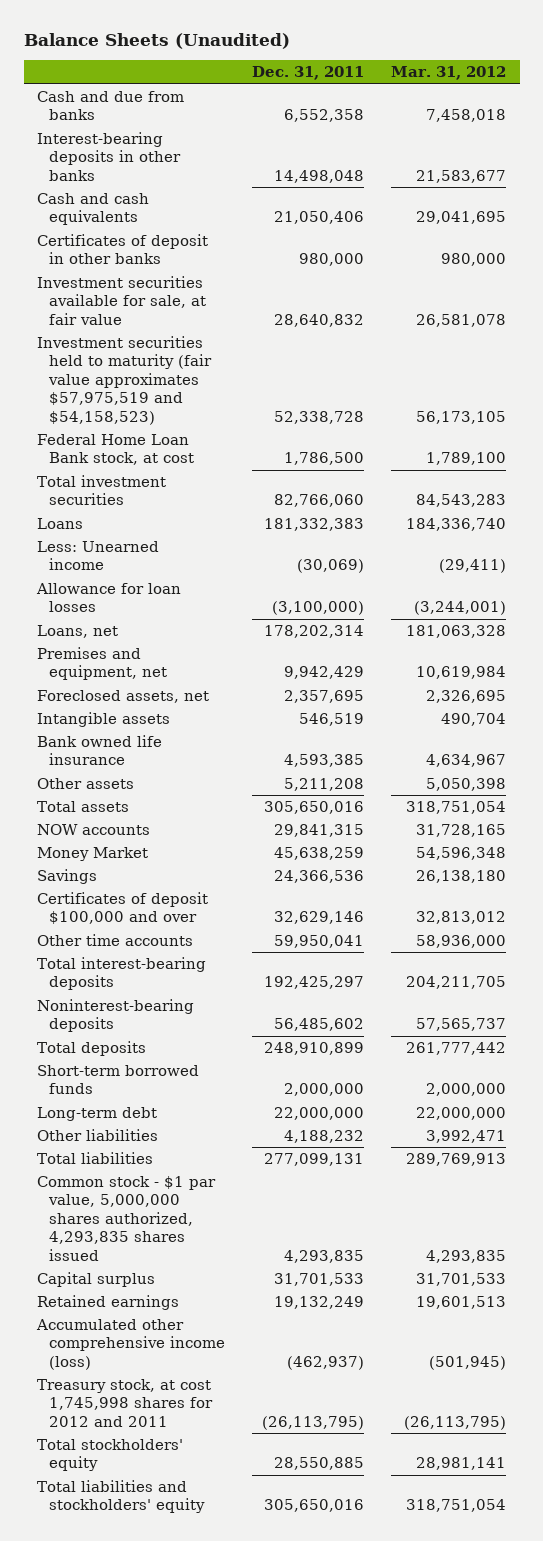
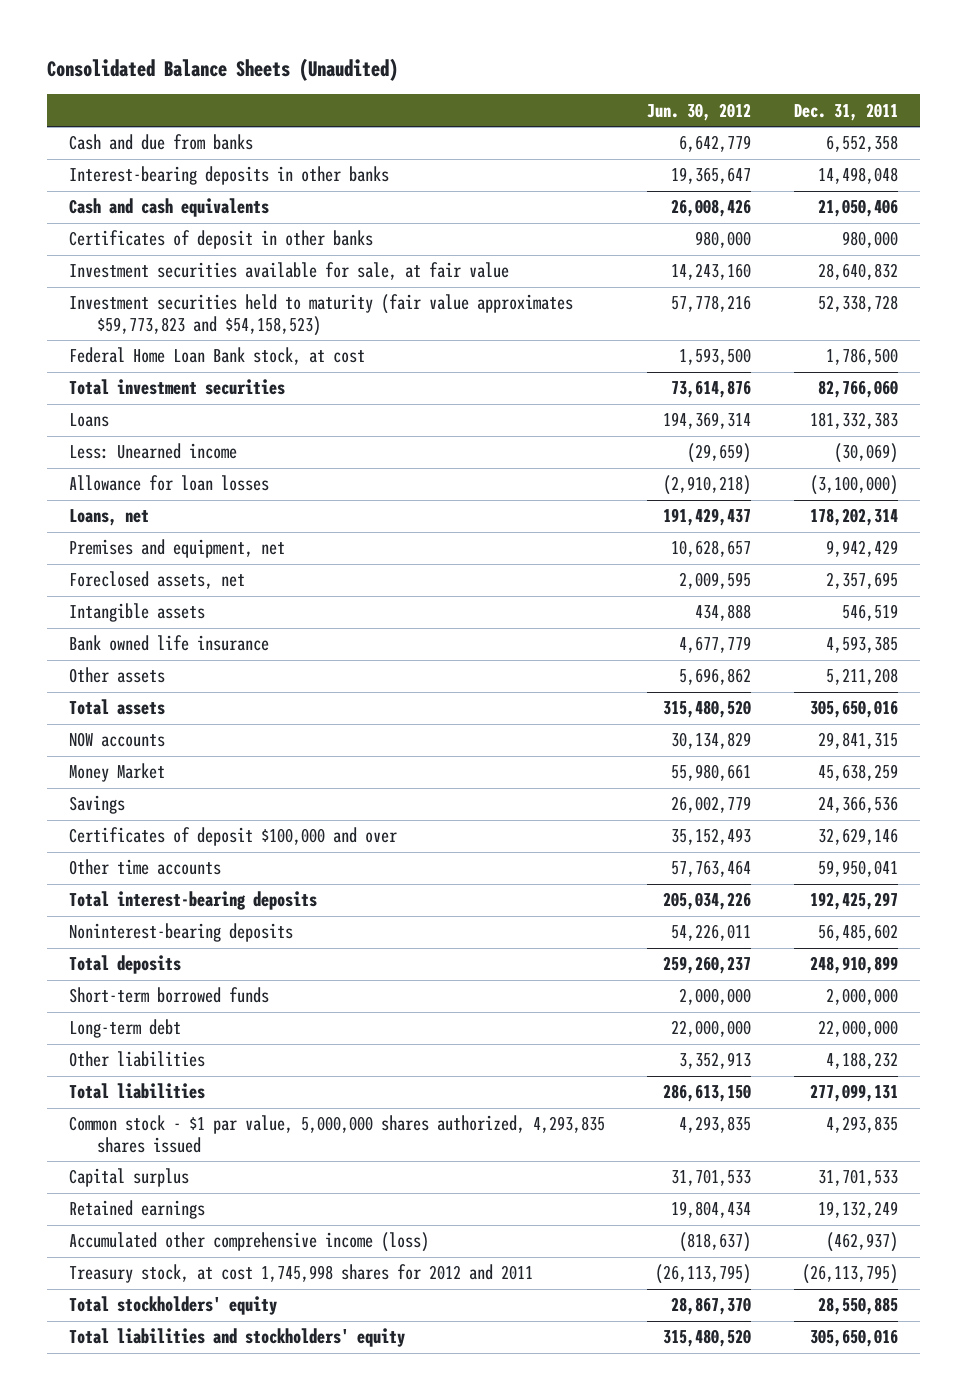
[23,32,290,49] Balance Sheets (Unaudited) -> [47,57,399,81] Consolidated Balance Sheets (Unaudited)
[391,66,507,81] Mar. 31, 2012 -> none
none -> [647,102,752,121] Jun. 30, 2012
[36,335,213,425] Investment securities held to maturity (fair value approximates $57,975,519 and $54,158,523) -> [68,294,573,336] Investment securities held to maturity (fair value approximates $59,773,823 and $54,158,523)

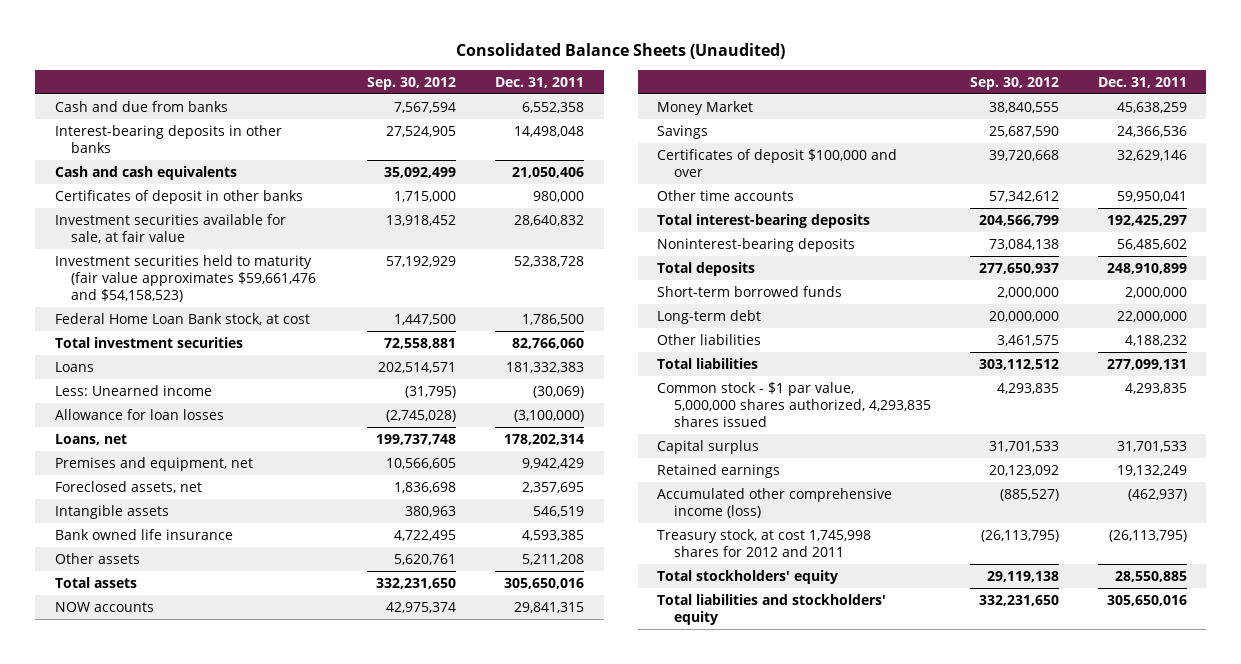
[647,102,752,121] Jun. 30, 2012 -> none
none -> [367,76,457,90] Sep. 30, 2012
[68,294,573,336] Investment securities held to maturity (fair value approximates $59,773,823 and $54,158,523) -> [54,254,317,302] Investment securities held to maturity (fair value approximates $59,661,476 and $54,158,523)

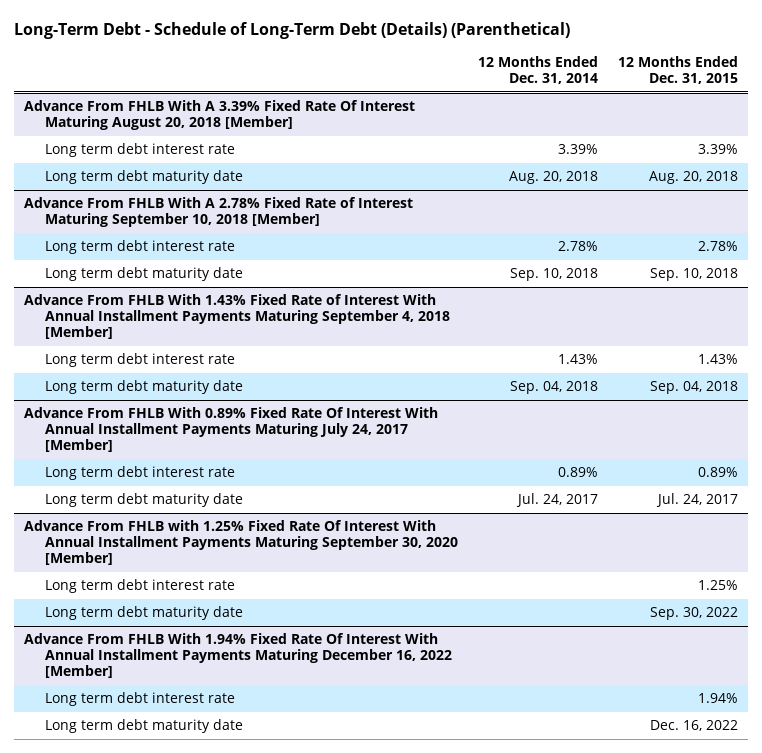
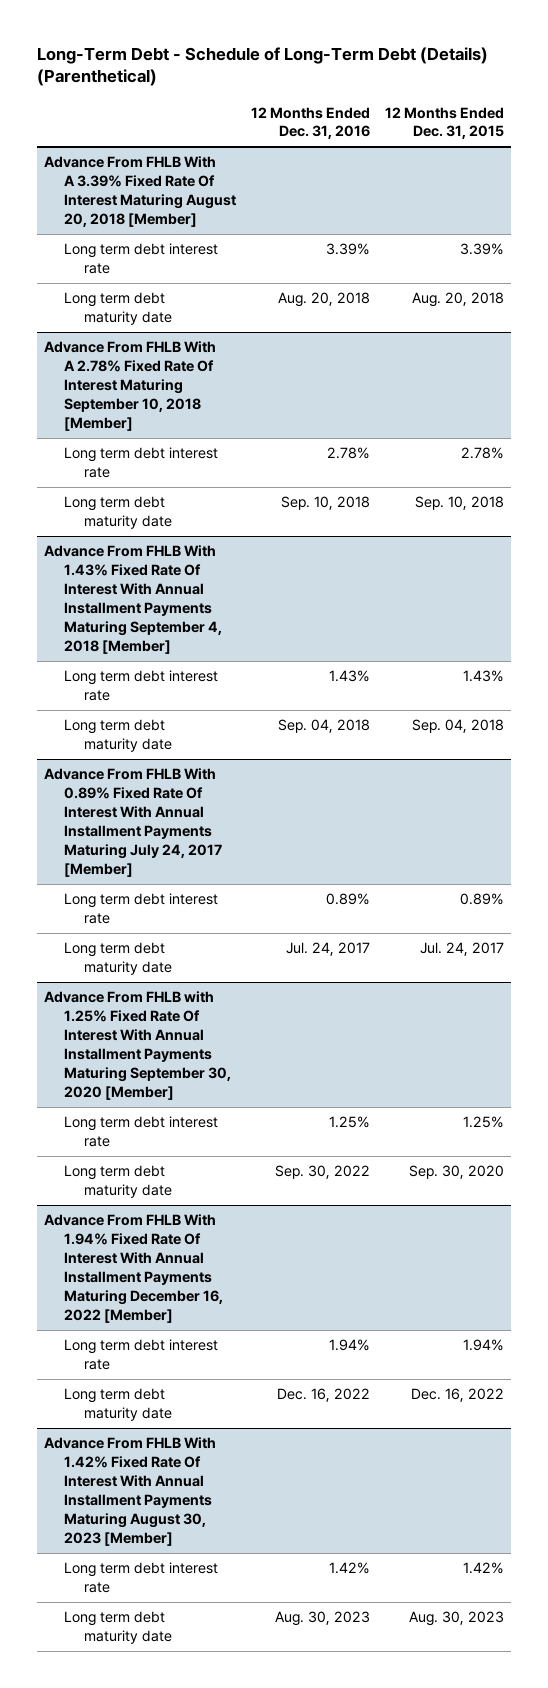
[477,55,598,84] 12 Months Ended Dec. 31, 2014 -> none
none -> [251,106,371,140] 12 Months Ended Dec. 31, 2016
[24,197,414,228] Advance From FHLB With A 2.78% Fixed Rate of Interest Maturing September 10, 2018 [Member] -> [44,341,217,431] Advance From FHLB With A 2.78% Fixed Rate Of Interest Maturing September 10, 2018 [Member]
[24,294,450,340] Advance From FHLB With 1.43% Fixed Rate of Interest With Annual Installment Payments Maturing September 4, 2018 [Member] -> [44,545,223,654] Advance From FHLB With 1.43% Fixed Rate Of Interest With Annual Installment Payments Maturing September 4, 2018 [Member]
[650,607,739,621] Sep. 30, 2022 -> [408,1165,504,1180] Sep. 30, 2020
none -> [44,1437,217,1546] Advance From FHLB With 1.42% Fixed Rate Of Interest With Annual Installment Payments Maturing August 30, 2023 [Member]
none -> [64,1562,219,1594] Long term debt interest rate
none -> [64,1611,173,1645] Long term debt maturity date

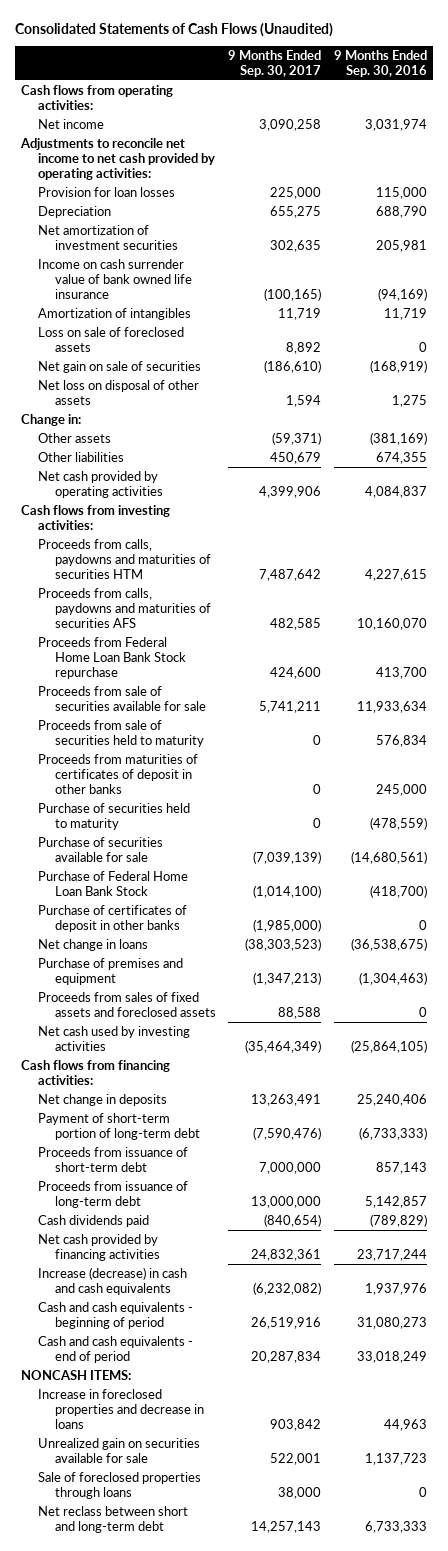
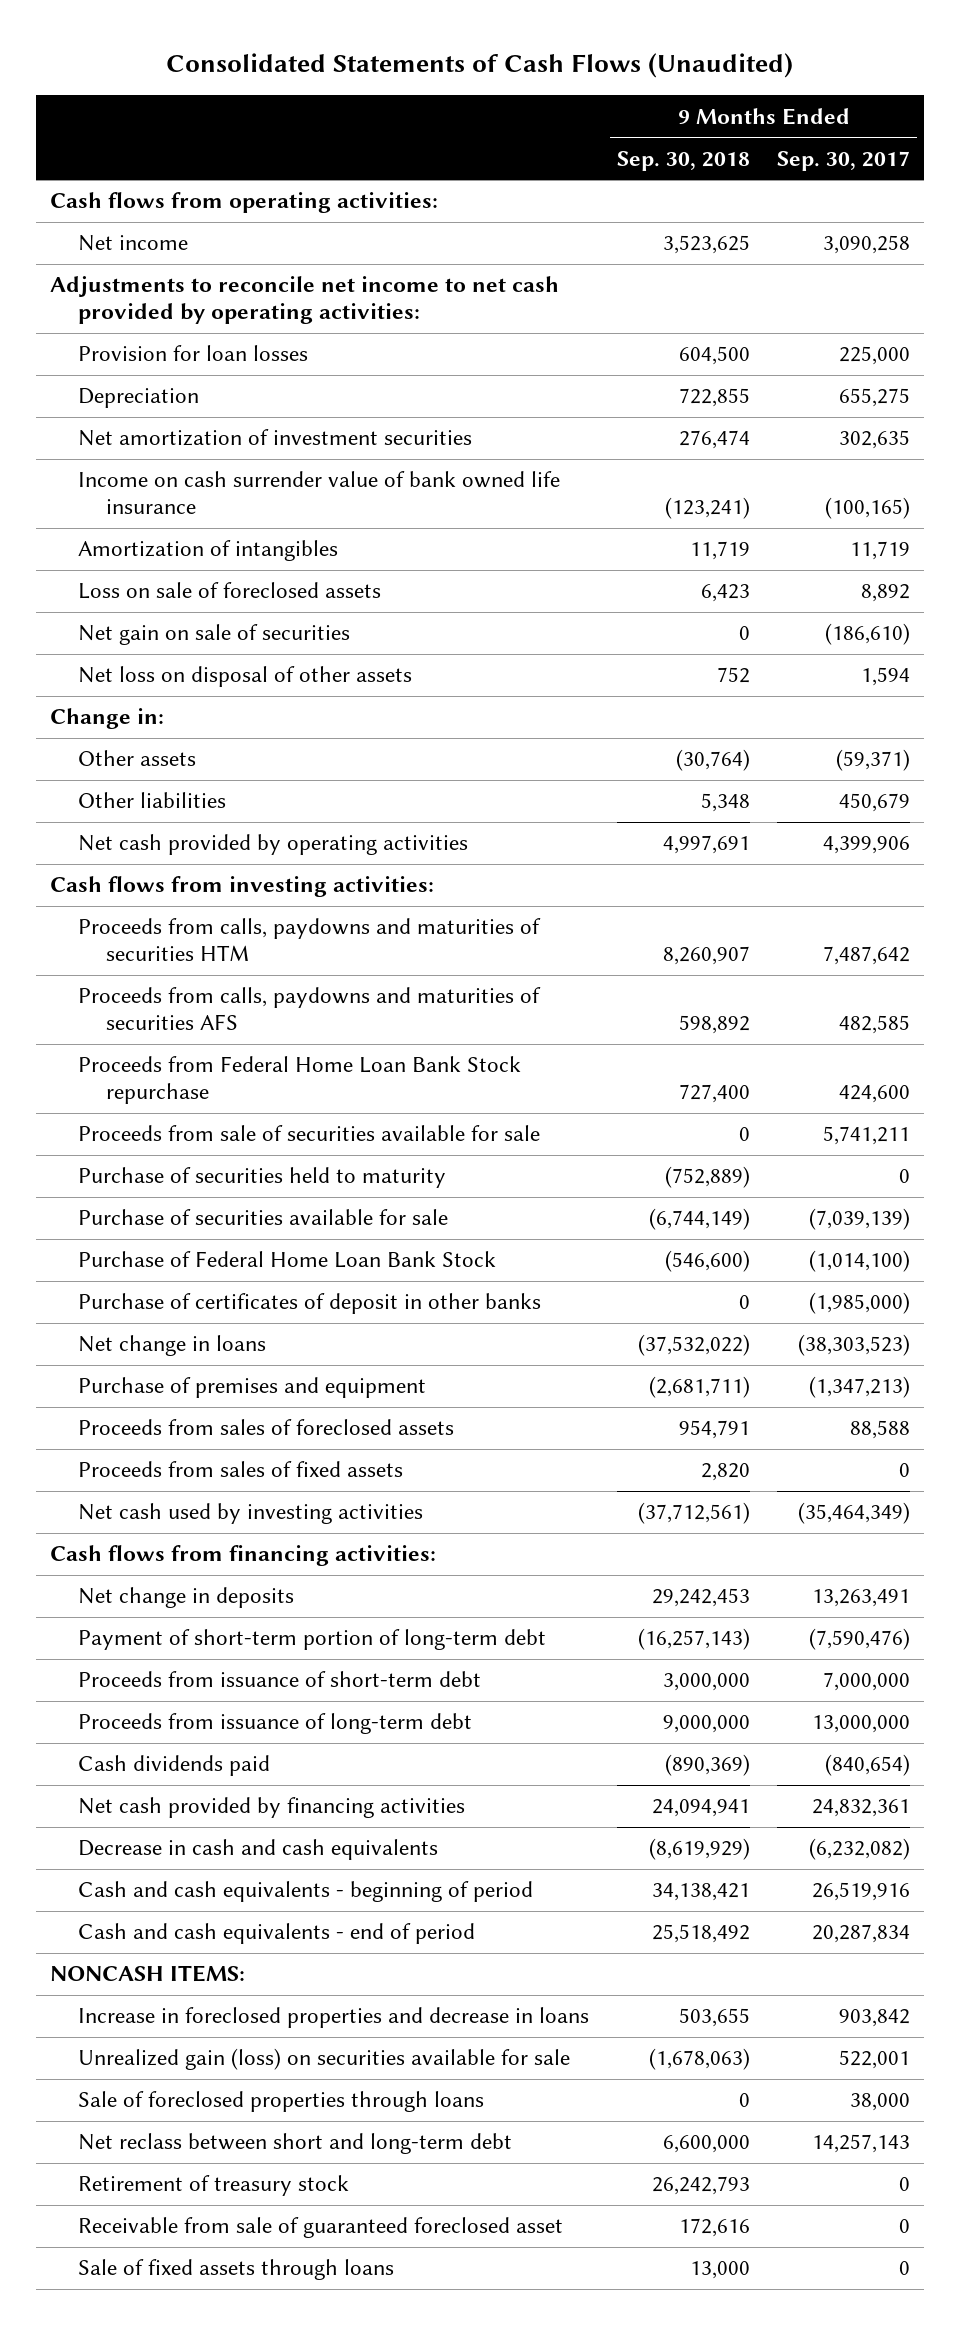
[333,50,427,78] 9 Months Ended Sep. 30, 2016 -> none
none -> [616,150,750,171] Sep. 30, 2018
[37,719,204,747] Proceeds from sale of securities held to maturity -> none
[37,753,198,794] Proceeds from maturities of certificates of deposit in other banks -> none
none -> [78,1419,455,1436] Proceeds from sales of foreclosed assets
[37,991,216,1017] Proceeds from sales of fixed assets and foreclosed assets -> [78,1461,404,1478] Proceeds from sales of fixed assets
[278,1006,322,1019] 88,588 -> [899,1463,911,1478] 0
[37,1266,187,1295] Increase (decrease) in cash and cash equivalents -> [78,1839,439,1861] Decrease in cash and cash equivalents
[37,1437,200,1463] Unrealized gain on securities available for sale -> [78,2048,571,2071] Unrealized gain (loss) on securities available for sale
none -> [78,2175,350,2197] Retirement of treasury stock
none -> [78,2217,564,2239] Receivable from sale of guaranteed foreclosed asset
none -> [78,2259,395,2281] Sale of fixed assets through loans

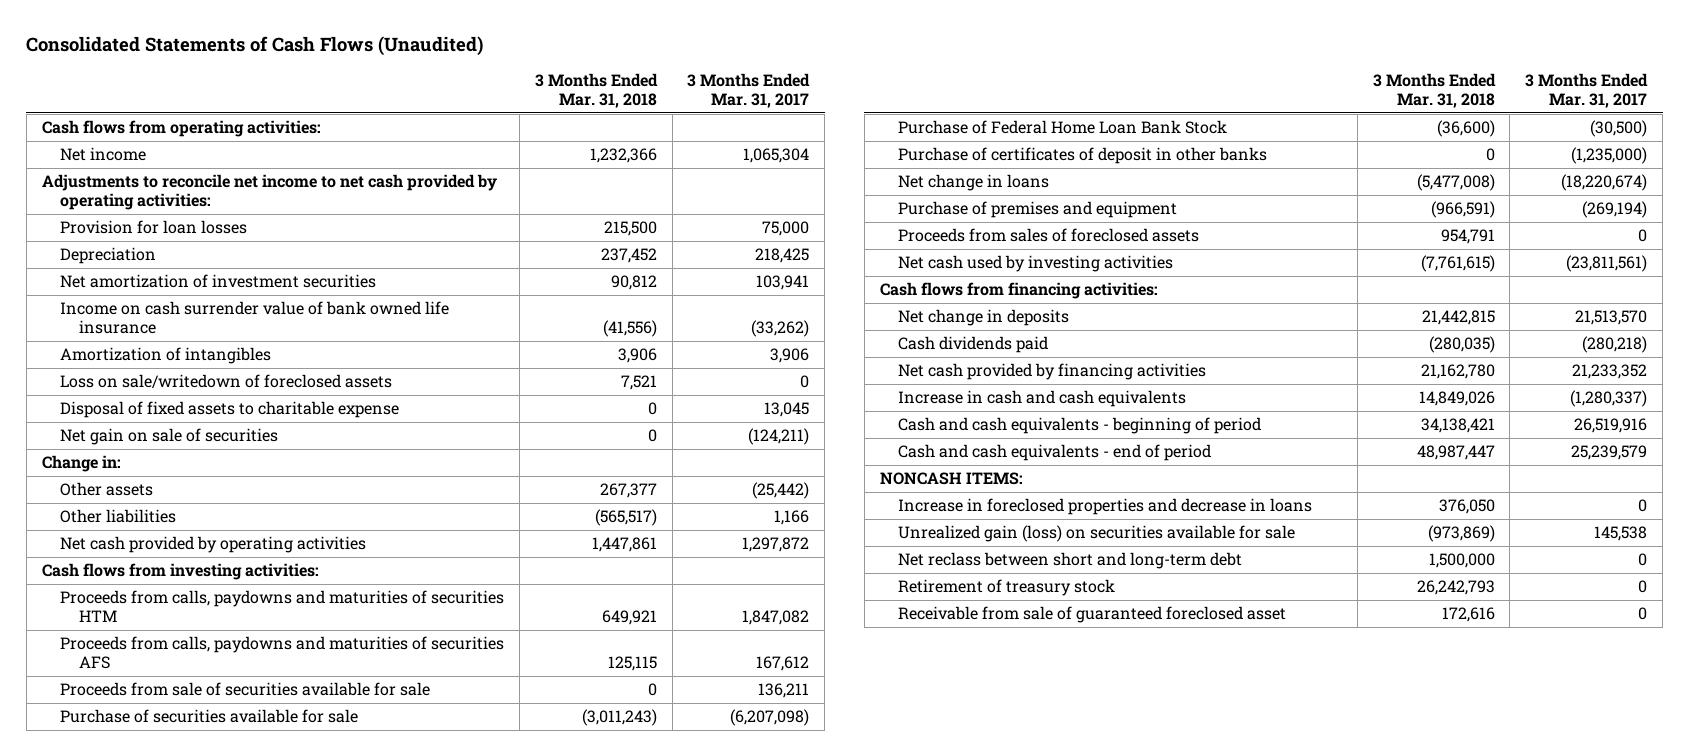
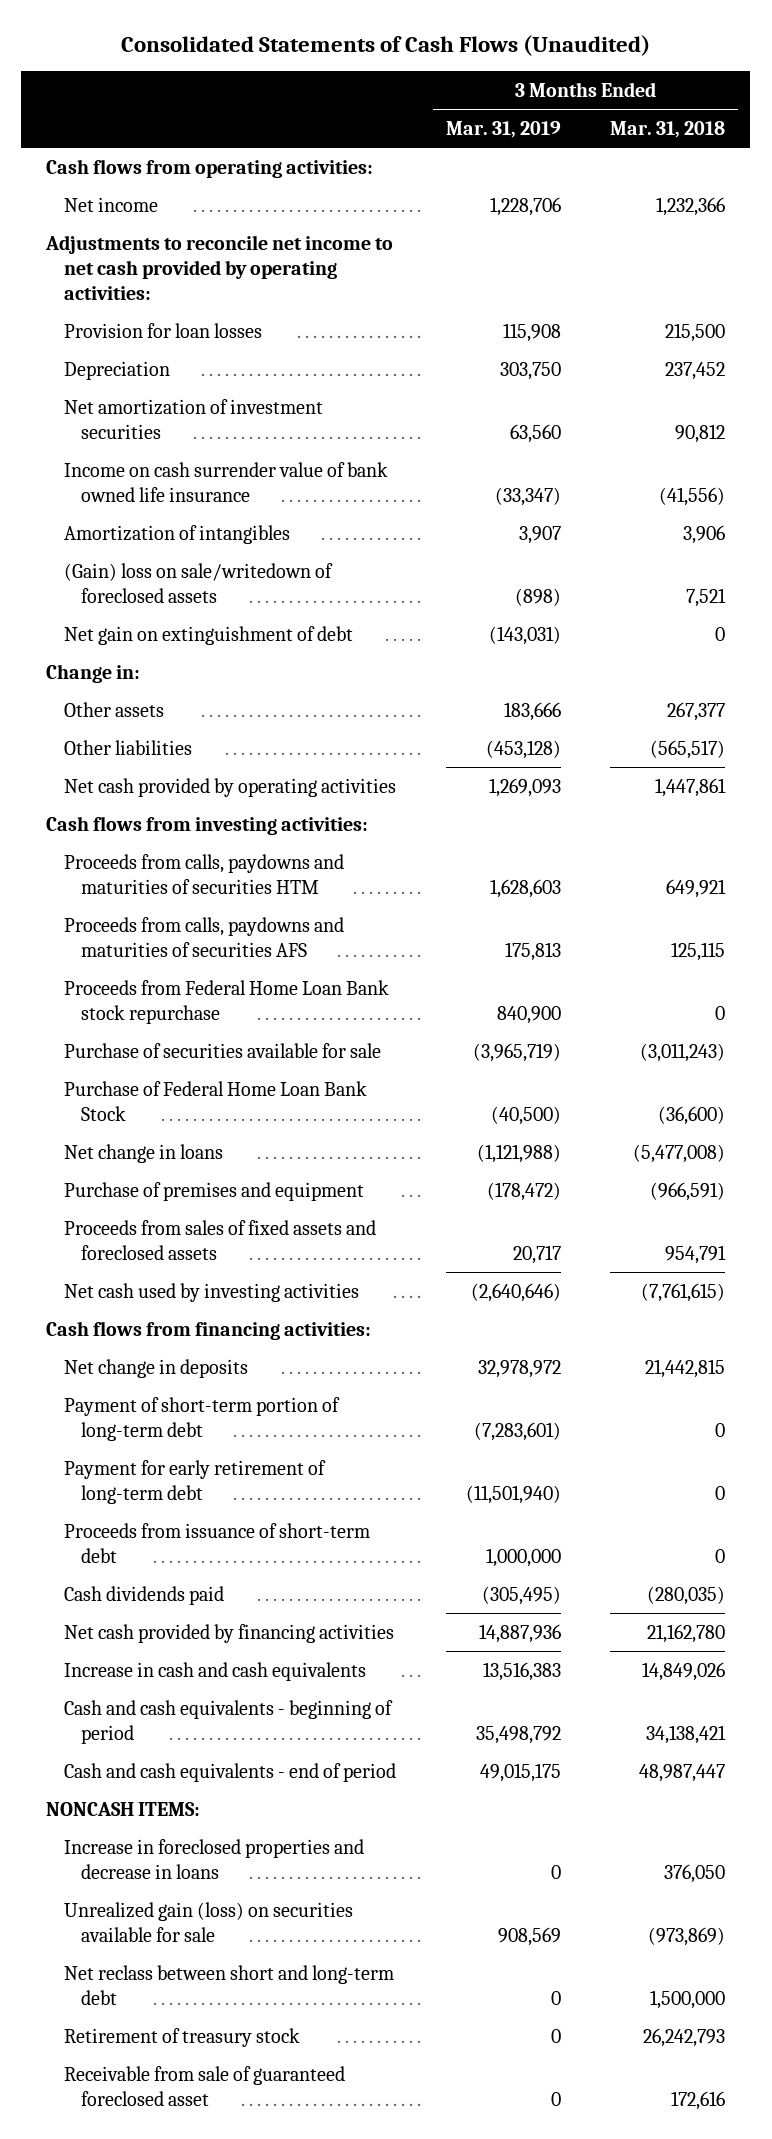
[687,73,811,109] 3 Months Ended Mar. 31, 2017 -> none
none -> [445,121,561,139] Mar. 31, 2019
[60,401,400,419] Disposal of fixed assets to charitable expense -> none
[60,374,393,389] Loss on sale/writedown of foreclosed assets -> [63,562,333,603] (Gain) loss on sale/writedown of foreclosed assets
[60,428,279,446] Net gain on sale of securities -> [63,625,353,645] Net gain on extinguishment of debt
[60,682,431,697] Proceeds from sale of securities available for sale -> none
none -> [63,979,389,1024] Proceeds from Federal Home Loan Bank stock repurchase
[898,147,1268,165] Purchase of certificates of deposit in other banks -> none
[898,228,1200,243] Proceeds from sales of foreclosed assets -> [63,1219,376,1260] Proceeds from sales of fixed assets and foreclosed assets
none -> [63,1396,340,1441] Payment of short-term portion of long-term debt
none -> [63,1459,326,1504] Payment for early retirement of long-term debt
none -> [63,1522,370,1563] Proceeds from issuance of short-term debt

